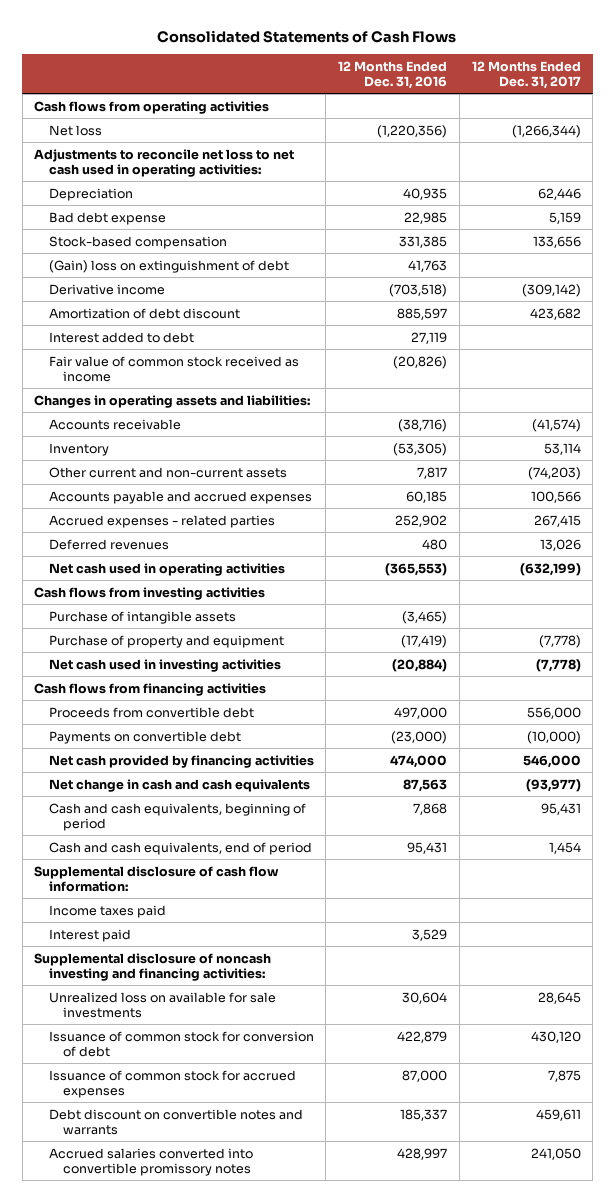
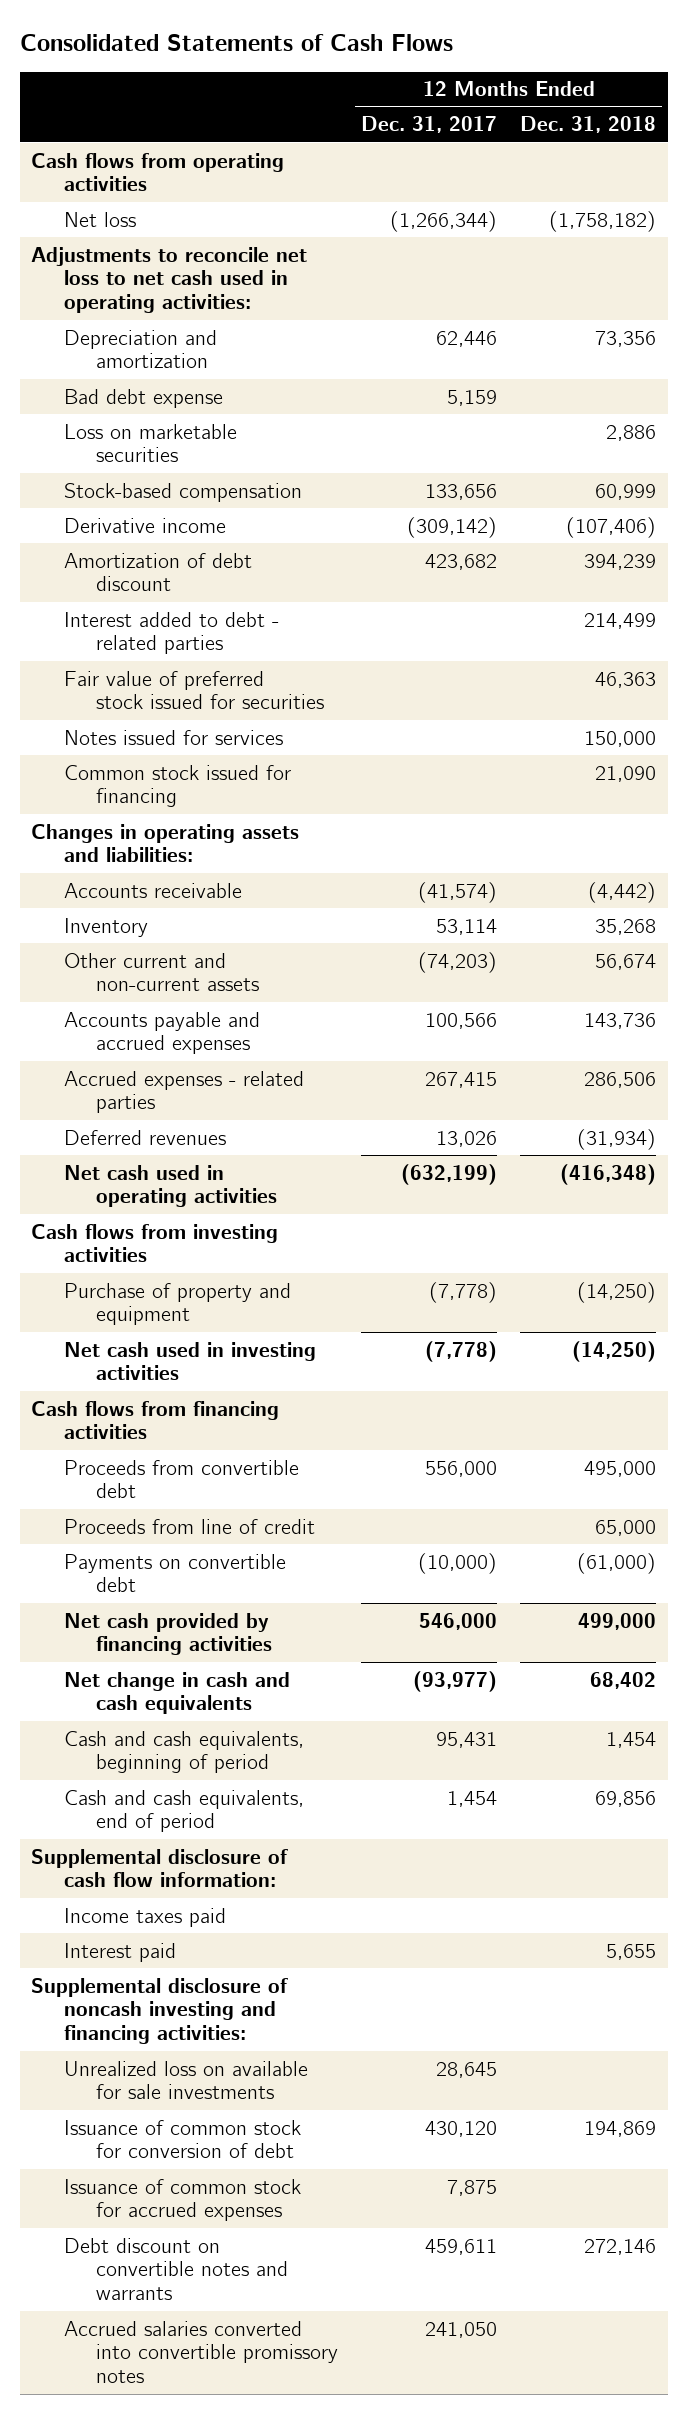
[338,60,448,89] 12 Months Ended Dec. 31, 2016 -> none
none -> [520,116,657,134] Dec. 31, 2018
[48,187,133,201] Depreciation -> [63,329,217,369] Depreciation and amortization
none -> [63,423,237,463] Loss on marketable securities
[48,259,289,273] (Gain) loss on extinguishment of debt -> none
[48,355,299,382] Fair value of common stock received as income -> none
[48,331,194,343] Interest added to debt -> [63,611,279,655] Interest added to debt - related parties
none -> [63,670,325,710] Fair value of preferred stock issued for securities
none -> [63,729,283,745] Notes issued for services
none -> [63,764,291,808] Common stock issued for financing
[48,610,236,624] Purchase of intangible assets -> none
none -> [63,1518,315,1534] Proceeds from line of credit

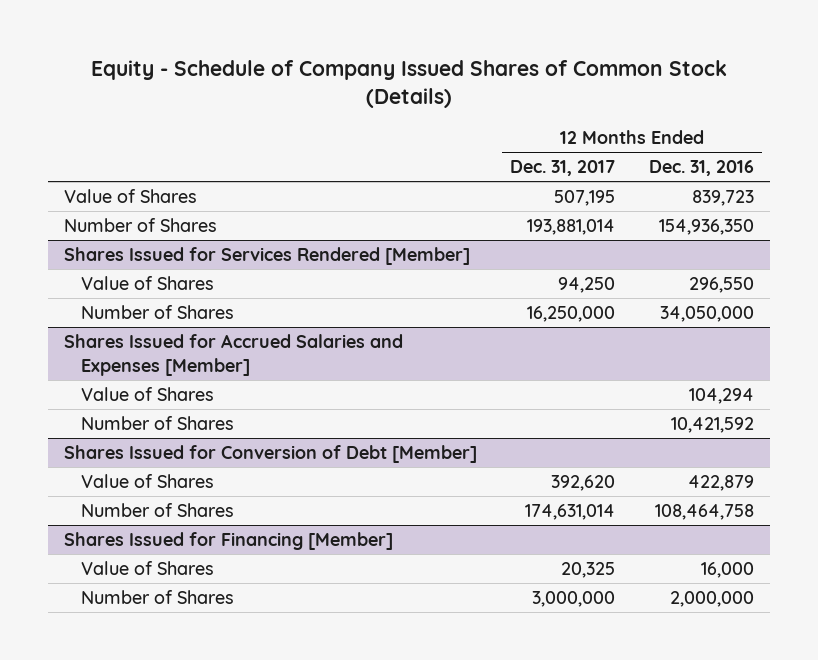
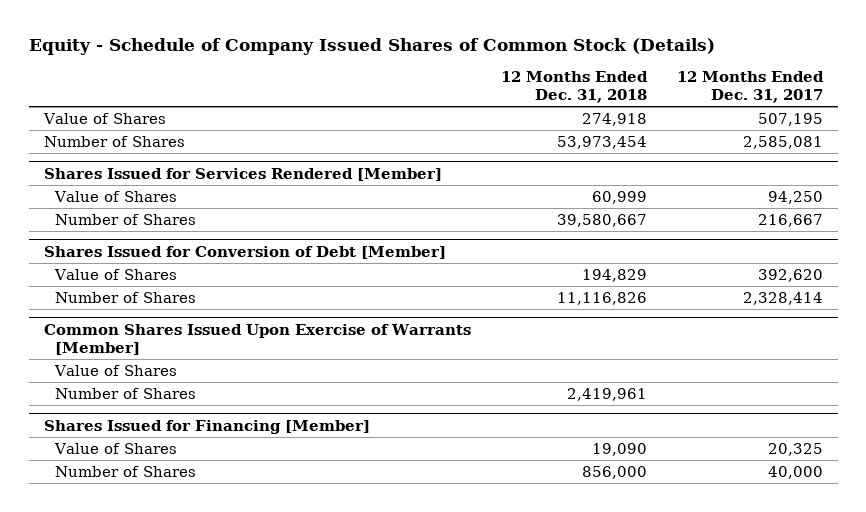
[648,160,754,177] Dec. 31, 2016 -> none
none -> [500,71,648,103] 12 Months Ended Dec. 31, 2018
[527,219,616,236] 193,881,014 -> [742,135,823,149] 2,585,081
[64,334,404,376] Shares Issued for Accrued Salaries and Expenses [Member] -> none
[80,387,214,402] Value of Shares -> none
[80,416,234,431] Number of Shares -> none
[527,306,616,323] 16,250,000 -> [757,213,823,227] 216,667
[525,504,616,521] 174,631,014 -> [742,291,823,305] 2,328,414
none -> [43,323,471,355] Common Shares Issued Upon Exercise of Warrants [Member]
none -> [54,364,178,376] Value of Shares
none -> [55,387,197,399] Number of Shares
[532,591,616,608] 3,000,000 -> [767,465,823,479] 40,000

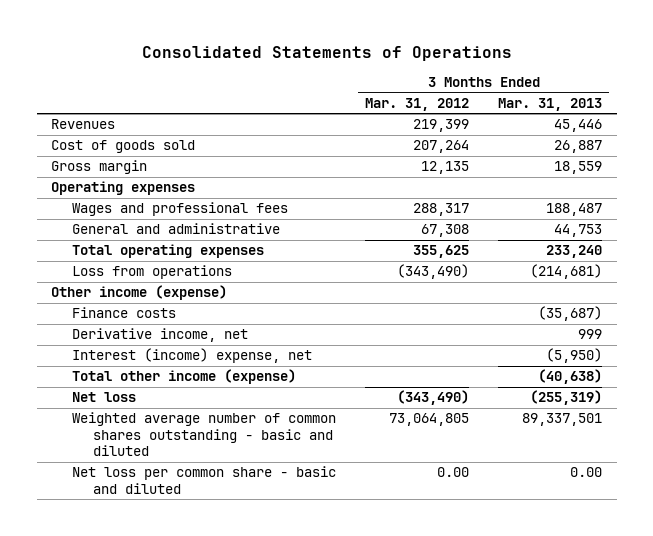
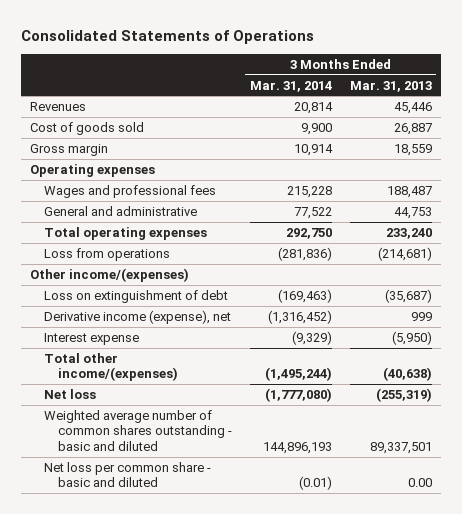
[365,97,470,111] Mar. 31, 2012 -> none
none -> [249,80,332,92] Mar. 31, 2014
[51,285,228,301] Other income (expense) -> [29,267,189,282] Other income/(expenses)
[71,307,176,319] Finance costs -> [43,289,228,303] Loss on extinguishment of debt
[71,328,248,343] Derivative income, net -> [43,309,231,324] Derivative income (expense), net
[71,348,312,364] Interest (income) expense, net -> [43,332,139,345] Interest expense
[71,369,296,385] Total other income (expense) -> [43,352,178,382] Total other income/(expenses)

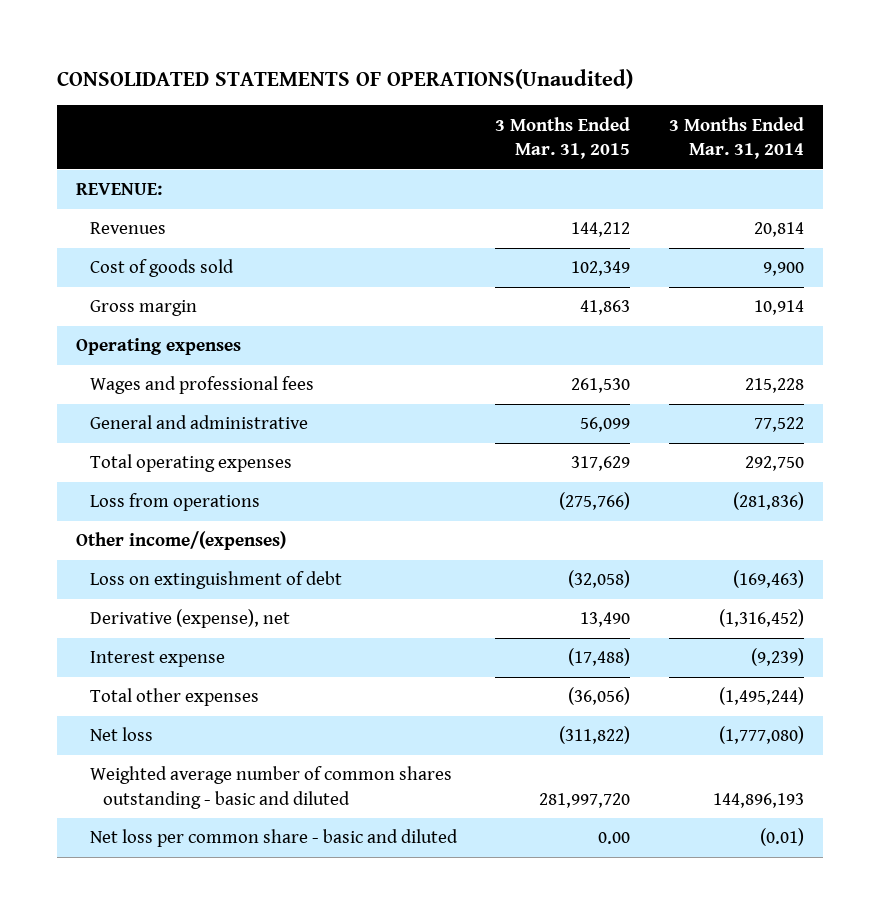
[20,29,314,44] Consolidated Statements of Operations -> [57,69,634,90] CONSOLIDATED STATEMENTS OF OPERATIONS(Unaudited)
[349,80,432,92] Mar. 31, 2013 -> none
none -> [495,116,631,159] 3 Months Ended Mar. 31, 2015
none -> [76,183,163,196] REVENUE:
[43,309,231,324] Derivative income (expense), net -> [89,609,290,629] Derivative (expense), net
[291,330,332,345] (9,329) -> [750,648,804,667] (9,239)
[43,352,178,382] Total other income/(expenses) -> [89,688,259,707] Total other expenses

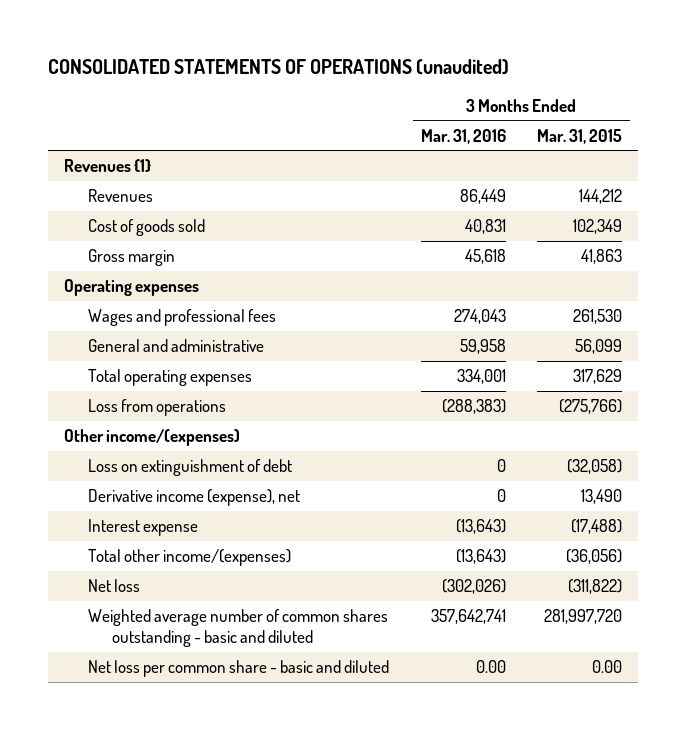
[57,69,634,90] CONSOLIDATED STATEMENTS OF OPERATIONS(Unaudited) -> [48,59,510,76] CONSOLIDATED STATEMENTS OF OPERATIONS (unaudited)
[668,116,804,159] 3 Months Ended Mar. 31, 2014 -> none
none -> [420,128,506,144] Mar. 31, 2016
[76,183,163,196] REVENUE: -> [63,158,151,172] Revenues {1}
[89,609,290,629] Derivative (expense), net -> [88,488,301,506] Derivative income (expense), net
[89,688,259,707] Total other expenses -> [88,548,292,566] Total other income/(expenses)

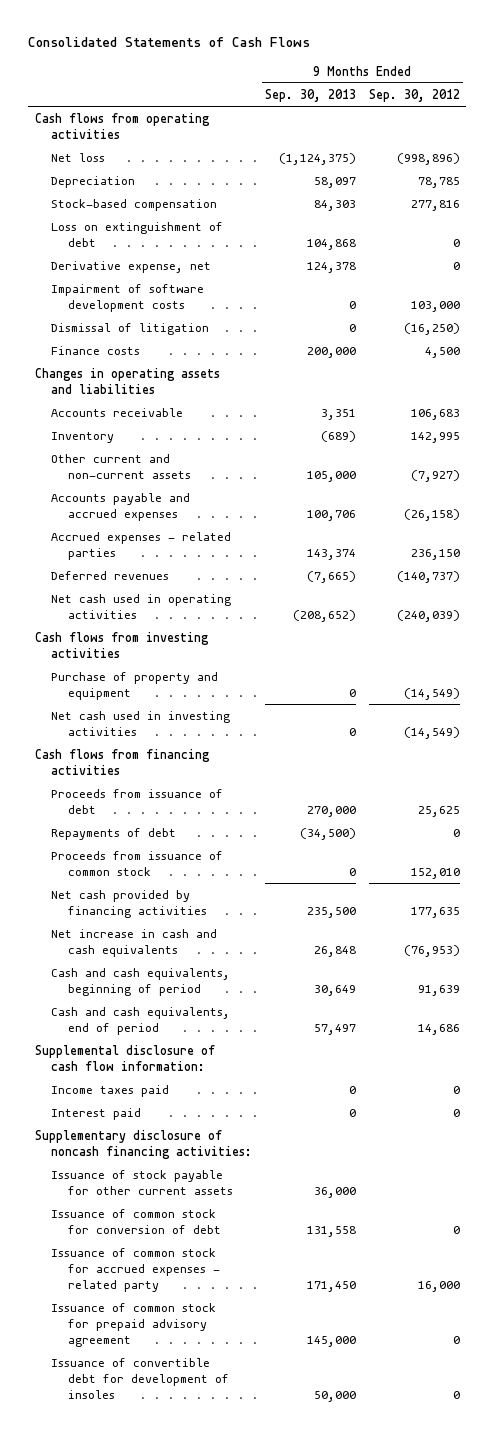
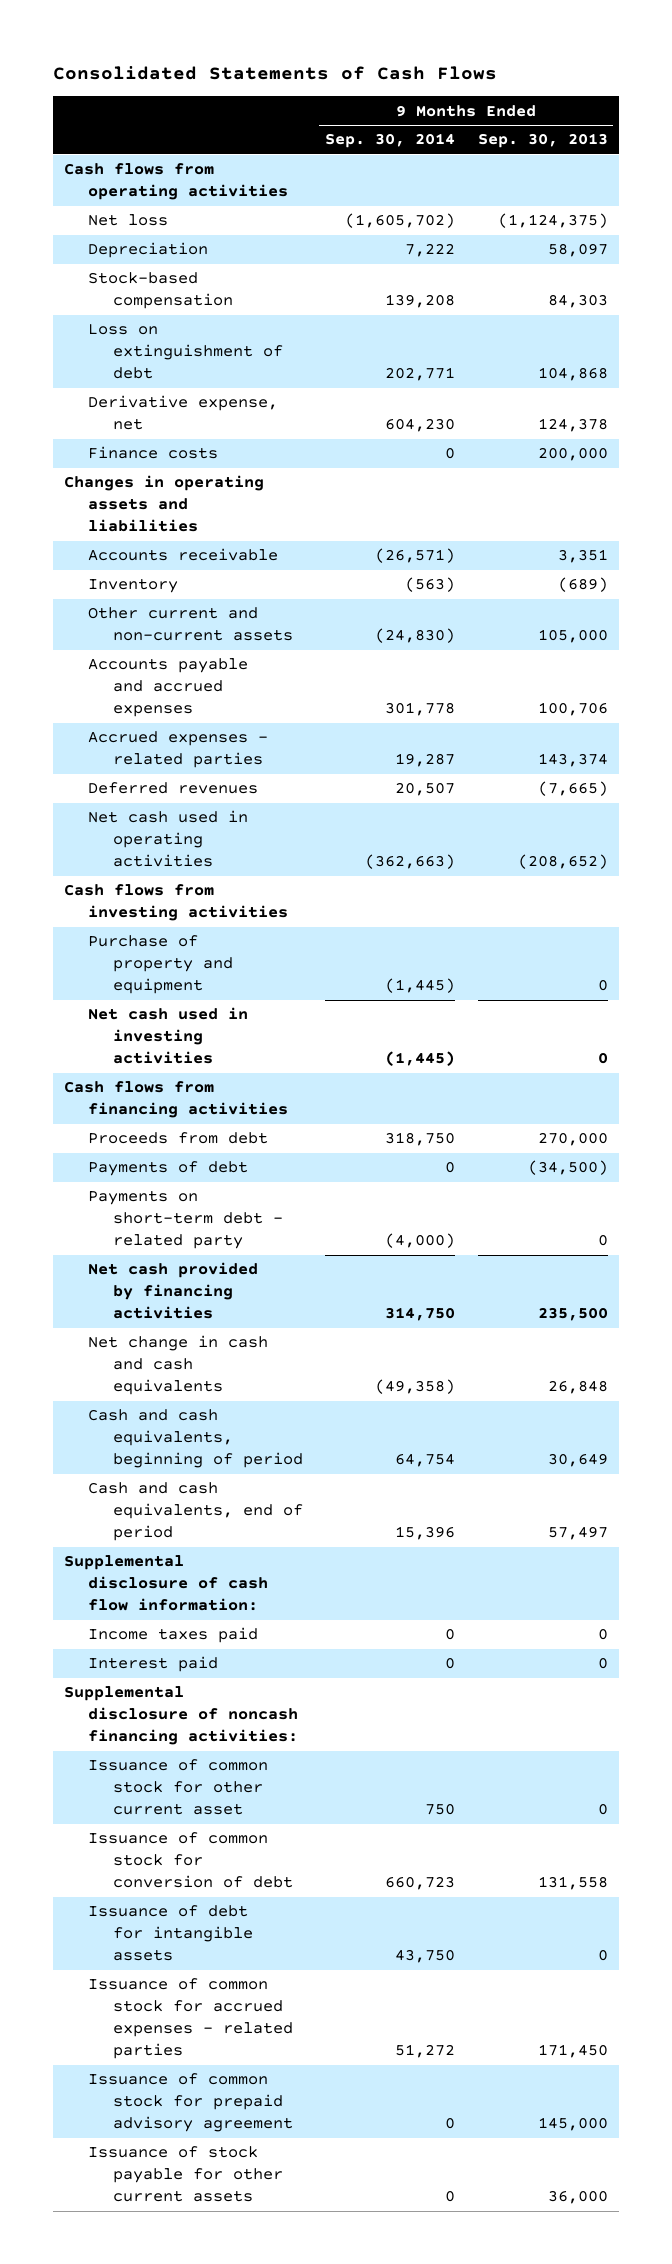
[368,88,460,102] Sep. 30, 2012 -> none
none -> [325,133,456,149] Sep. 30, 2014
[51,283,205,312] Impairment of software development costs -> none
[51,322,210,335] Dismissal of litigation -> none
[51,850,224,876] Proceeds from issuance of common stock -> none
[51,788,224,814] Proceeds from issuance of debt -> [88,1132,269,1145] Proceeds from debt
[51,827,177,840] Repayments of debt -> [88,1161,249,1177] Payments of debt
none -> [88,1190,283,1250] Payments on short-term debt - related party
[51,928,218,957] Net increase in cash and cash equivalents -> [88,1335,269,1396] Net change in cash and cash equivalents
[34,1129,253,1159] Supplementary disclosure of noncash financing activities: -> [64,1686,299,1746] Supplemental disclosure of noncash financing activities:
none -> [88,1759,269,1816] Issuance of common stock for other current asset
none -> [88,1905,253,1962] Issuance of debt for intangible assets
[51,1247,220,1292] Issuance of common stock for accrued expenses - related party -> [88,1978,293,2060] Issuance of common stock for accrued expenses - related parties
[51,1357,229,1399] Issuance of convertible debt for development of insoles -> none
[51,1169,233,1195] Issuance of stock payable for other current assets -> [88,2146,283,2203] Issuance of stock payable for other current assets

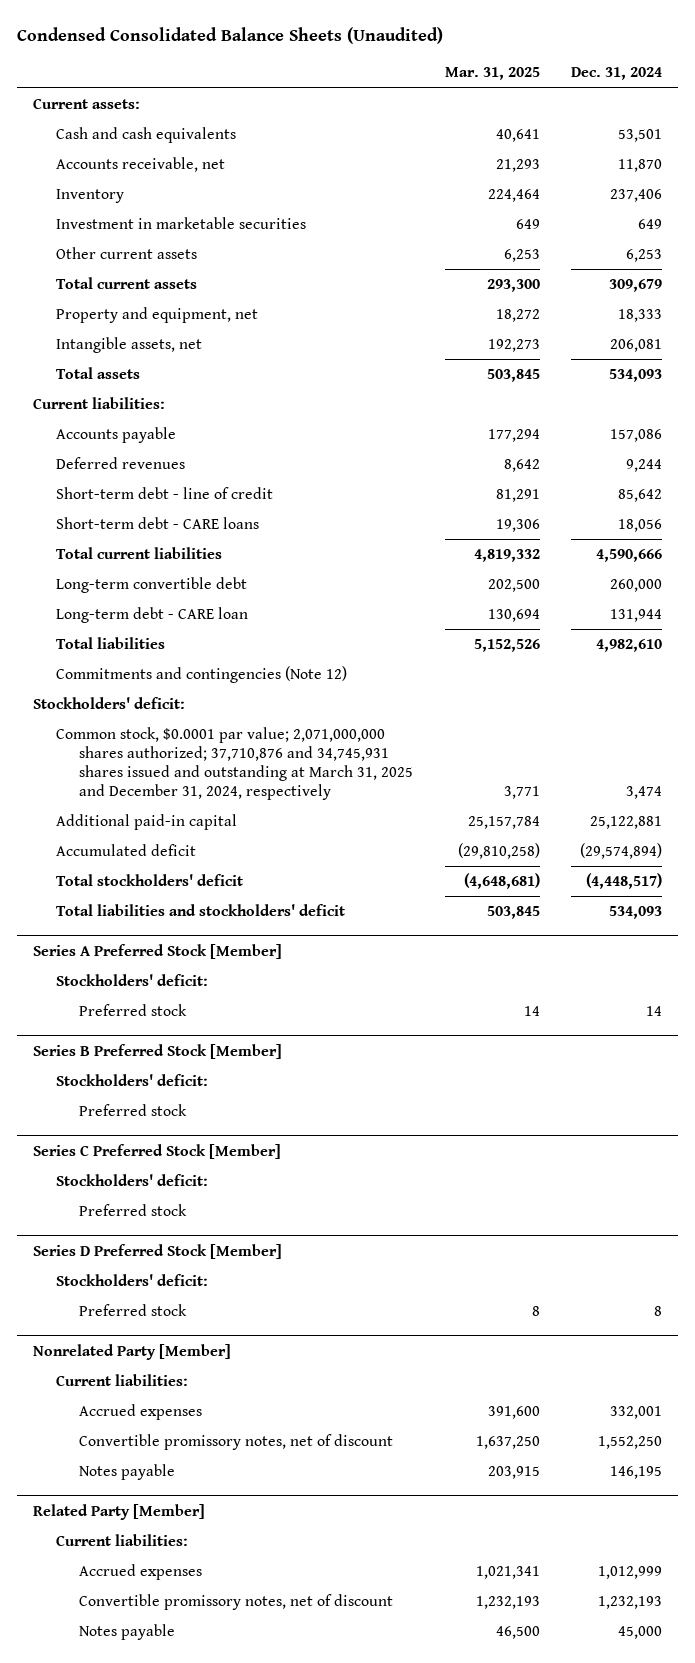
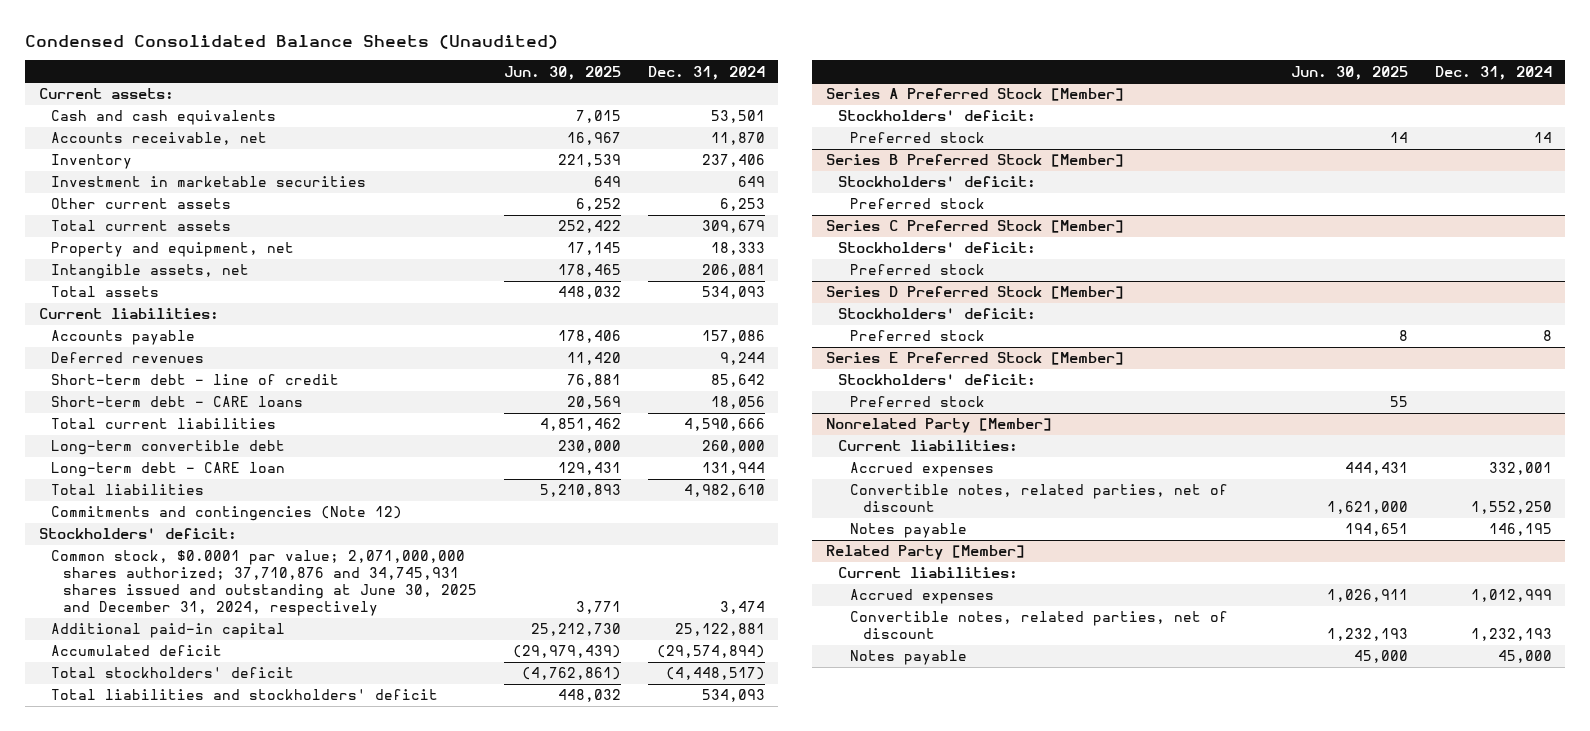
[444,67,540,81] Mar. 31, 2025 -> none
none -> [503,65,621,80] Jun. 30, 2025
[55,727,414,800] Common stock, $0.0001 par value; 2,071,000,000 shares authorized; 37,710,876 and 34,745,931 shares issued and outstanding at March 31, 2025 and December 31, 2024, respectively -> [50,550,478,617] Common stock, $0.0001 par value; 2,071,000,000 shares authorized; 37,710,876 and 34,745,931 shares issued and outstanding at June 30, 2025 and December 31, 2024, respectively
none -> [825,352,1124,366] Series E Preferred Stock [Member]
none -> [837,374,1036,386] Stockholders' deficit:
none -> [850,396,986,408] Preferred stock
[79,1434,394,1451] Convertible promissory notes, net of discount -> [850,484,1229,513] Convertible notes, related parties, net of discount
[79,1594,394,1611] Convertible promissory notes, net of discount -> [850,611,1229,640] Convertible notes, related parties, net of discount

